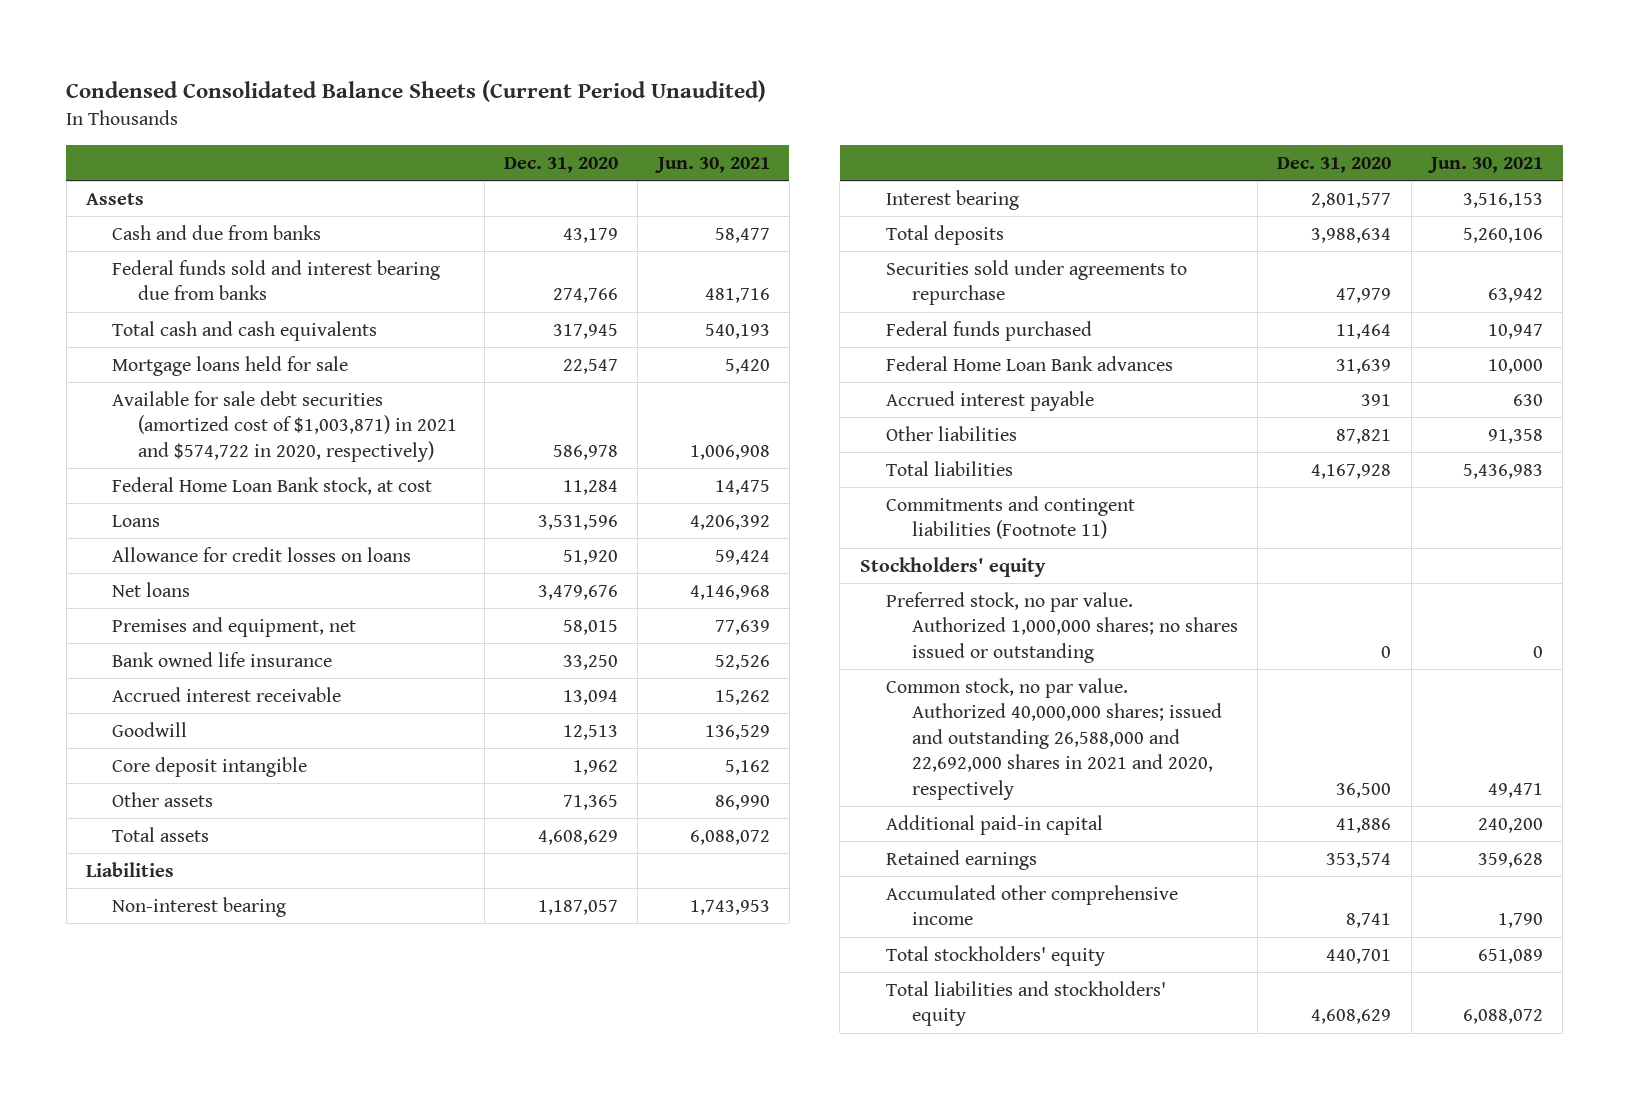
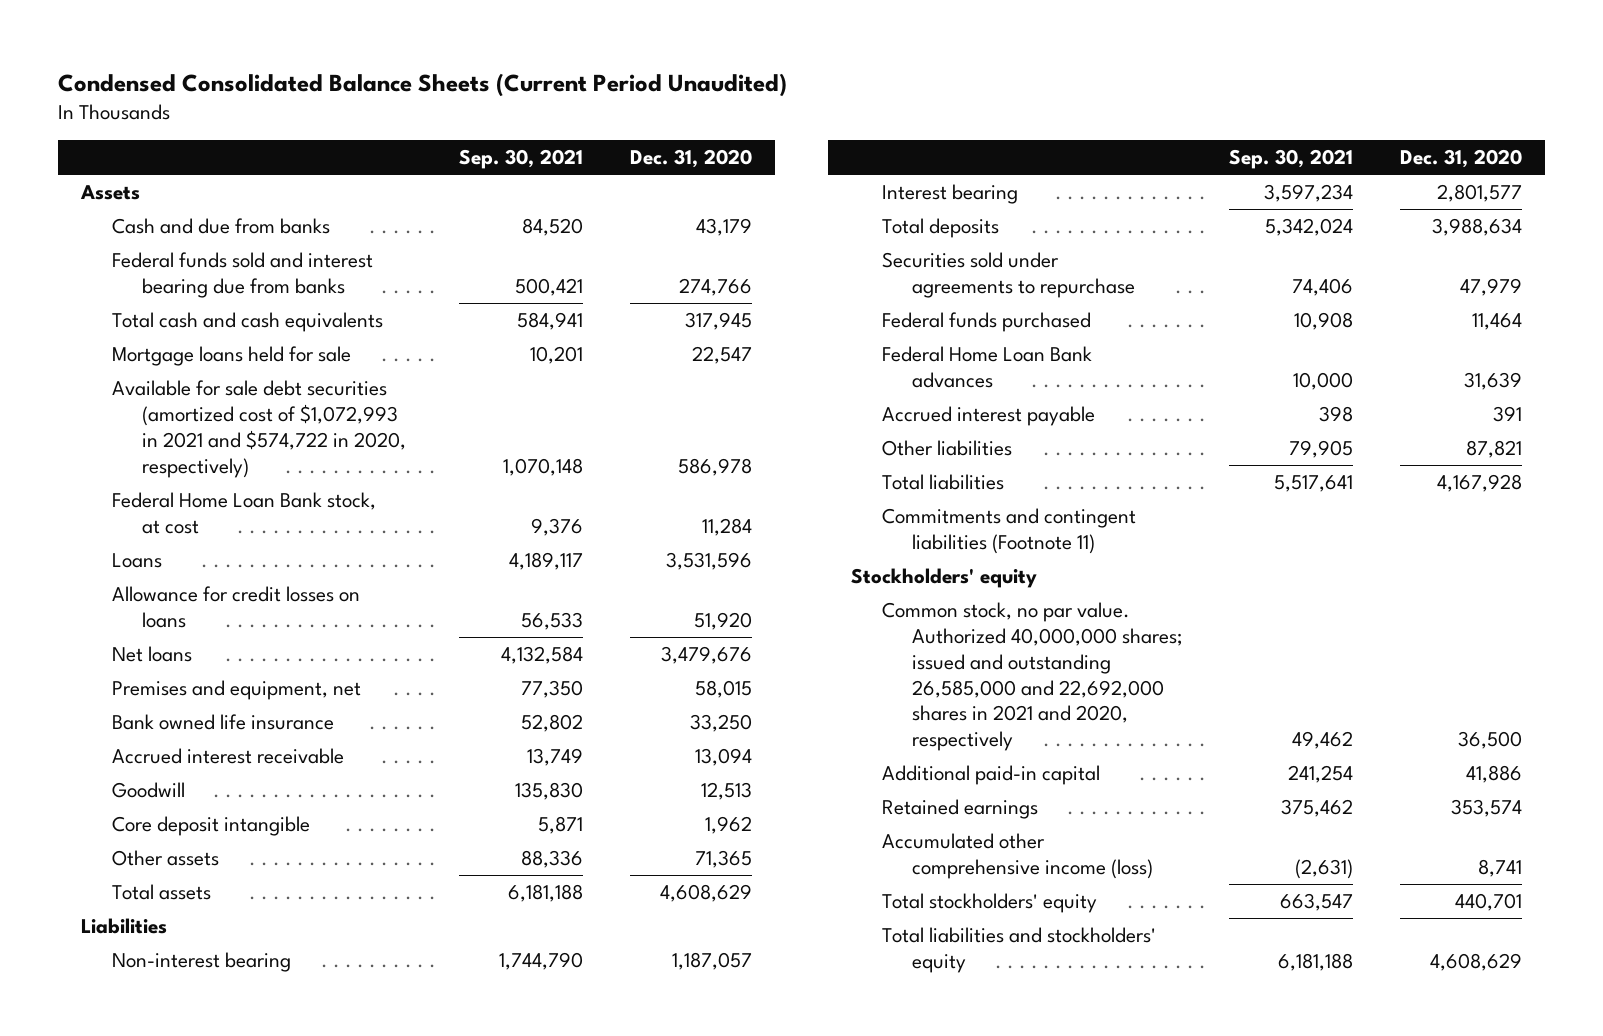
[654,156,770,173] Jun. 30, 2021 -> none
none -> [459,149,584,170] Sep. 30, 2021
[112,390,458,462] Available for sale debt securities (amortized cost of $1,003,871) in 2021 and $574,722 in 2020, respectively) -> [111,380,406,478] Available for sale debt securities (amortized cost of $1,072,993 in 2021 and $574,722 in 2020, respectively)
[885,591,1238,663] Preferred stock, no par value. Authorized 1,000,000 shares; no shares issued or outstanding -> none
[885,677,1222,800] Common stock, no par value. Authorized 40,000,000 shares; issued and outstanding 26,588,000 and 22,692,000 shares in 2021 and 2020, respectively -> [881,602,1183,752] Common stock, no par value. Authorized 40,000,000 shares; issued and outstanding 26,585,000 and 22,692,000 shares in 2021 and 2020, respectively
[885,884,1178,926] Accumulated other comprehensive income -> [881,833,1153,879] Accumulated other comprehensive income (loss)

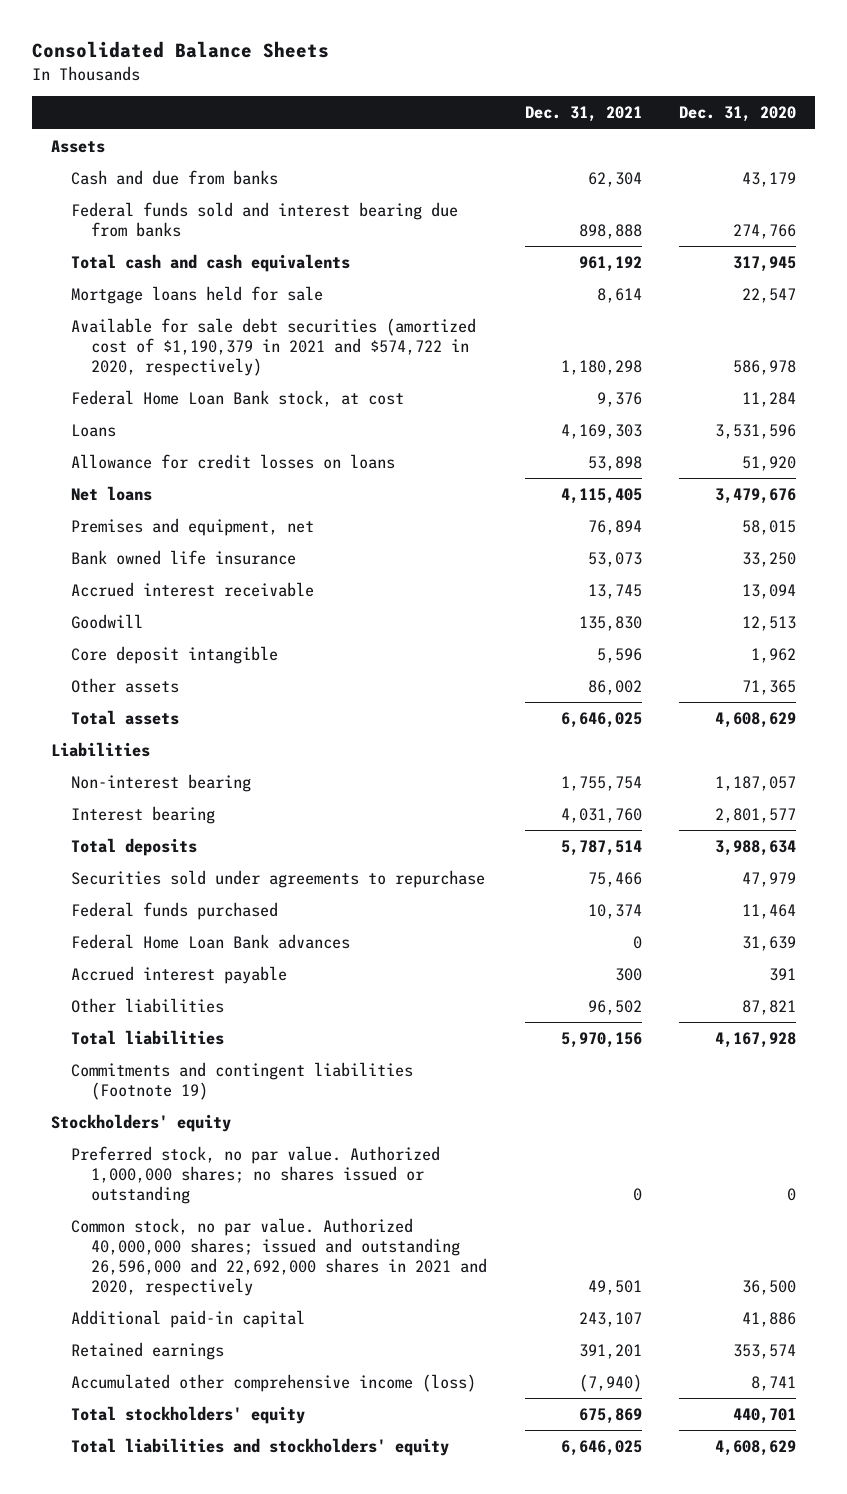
[57,72,787,97] Condensed Consolidated Balance Sheets (Current Period Unaudited) -> [31,41,329,59] Consolidated Balance Sheets
[459,149,584,170] Sep. 30, 2021 -> none
none -> [524,106,642,123] Dec. 31, 2021
[111,380,406,478] Available for sale debt securities (amortized cost of $1,072,993 in 2021 and $574,722 in 2020, respectively) -> [70,318,476,376] Available for sale debt securities (amortized cost of $1,190,379 in 2021 and $574,722 in 2020, respectively)
[881,508,1136,554] Commitments and contingent liabilities (Footnote 11) -> [70,1062,413,1100] Commitments and contingent liabilities (Footnote 19)
none -> [70,1146,440,1204] Preferred stock, no par value. Authorized 1,000,000 shares; no shares issued or outstanding
[881,602,1183,752] Common stock, no par value. Authorized 40,000,000 shares; issued and outstanding 26,585,000 and 22,692,000 shares in 2021 and 2020, respectively -> [70,1218,488,1296] Common stock, no par value. Authorized 40,000,000 shares; issued and outstanding 26,596,000 and 22,692,000 shares in 2021 and 2020, respectively

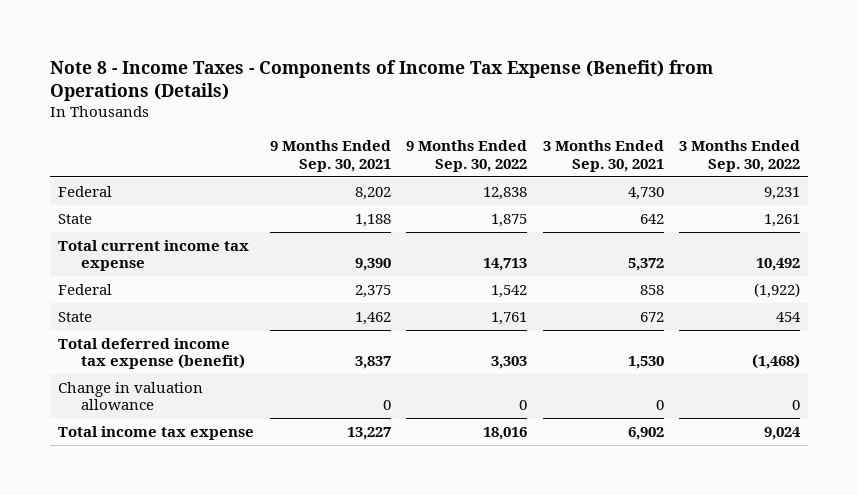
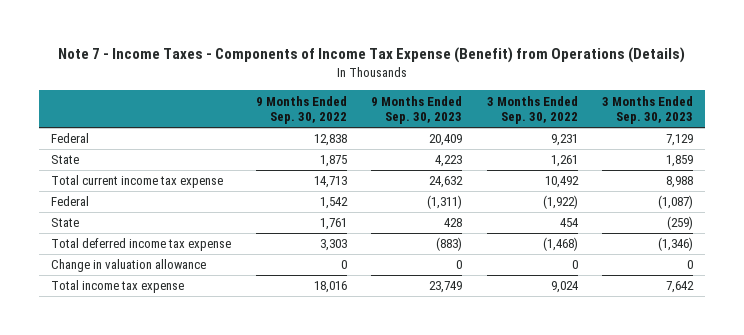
[50,59,714,102] Note 8 - Income Taxes - Components of Income Tax Expense (Benefit) from Operations (Details) -> [58,47,686,64] Note 7 - Income Taxes - Components of Income Tax Expense (Benefit) from Operations (Details)
[269,140,391,172] 9 Months Ended Sep. 30, 2021 -> none
[542,140,664,172] 3 Months Ended Sep. 30, 2021 -> none
none -> [371,95,463,125] 9 Months Ended Sep. 30, 2023
none -> [602,95,694,125] 3 Months Ended Sep. 30, 2023
[58,337,245,370] Total deferred income tax expense (benefit) -> [51,238,232,252] Total deferred income tax expense

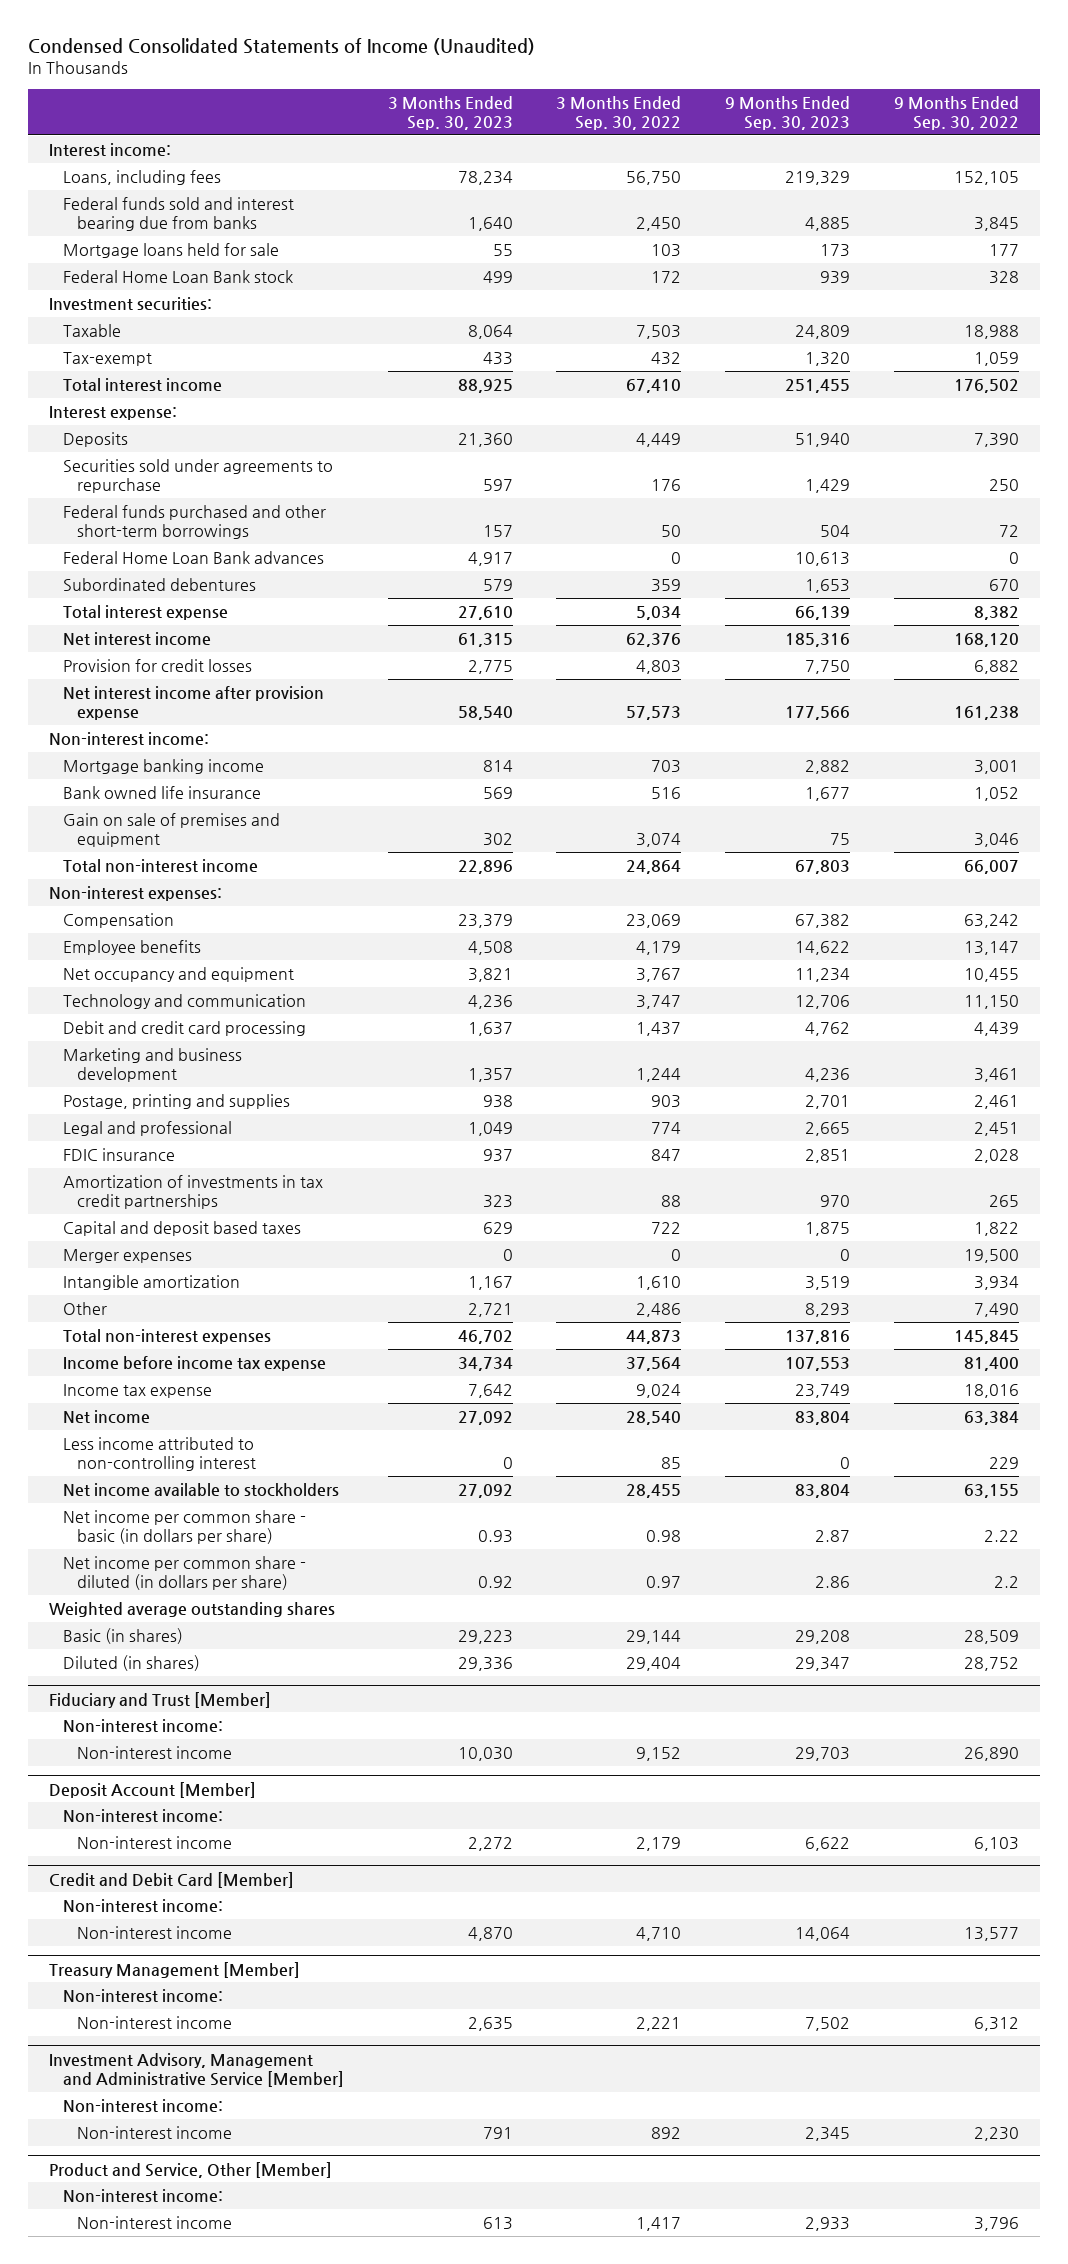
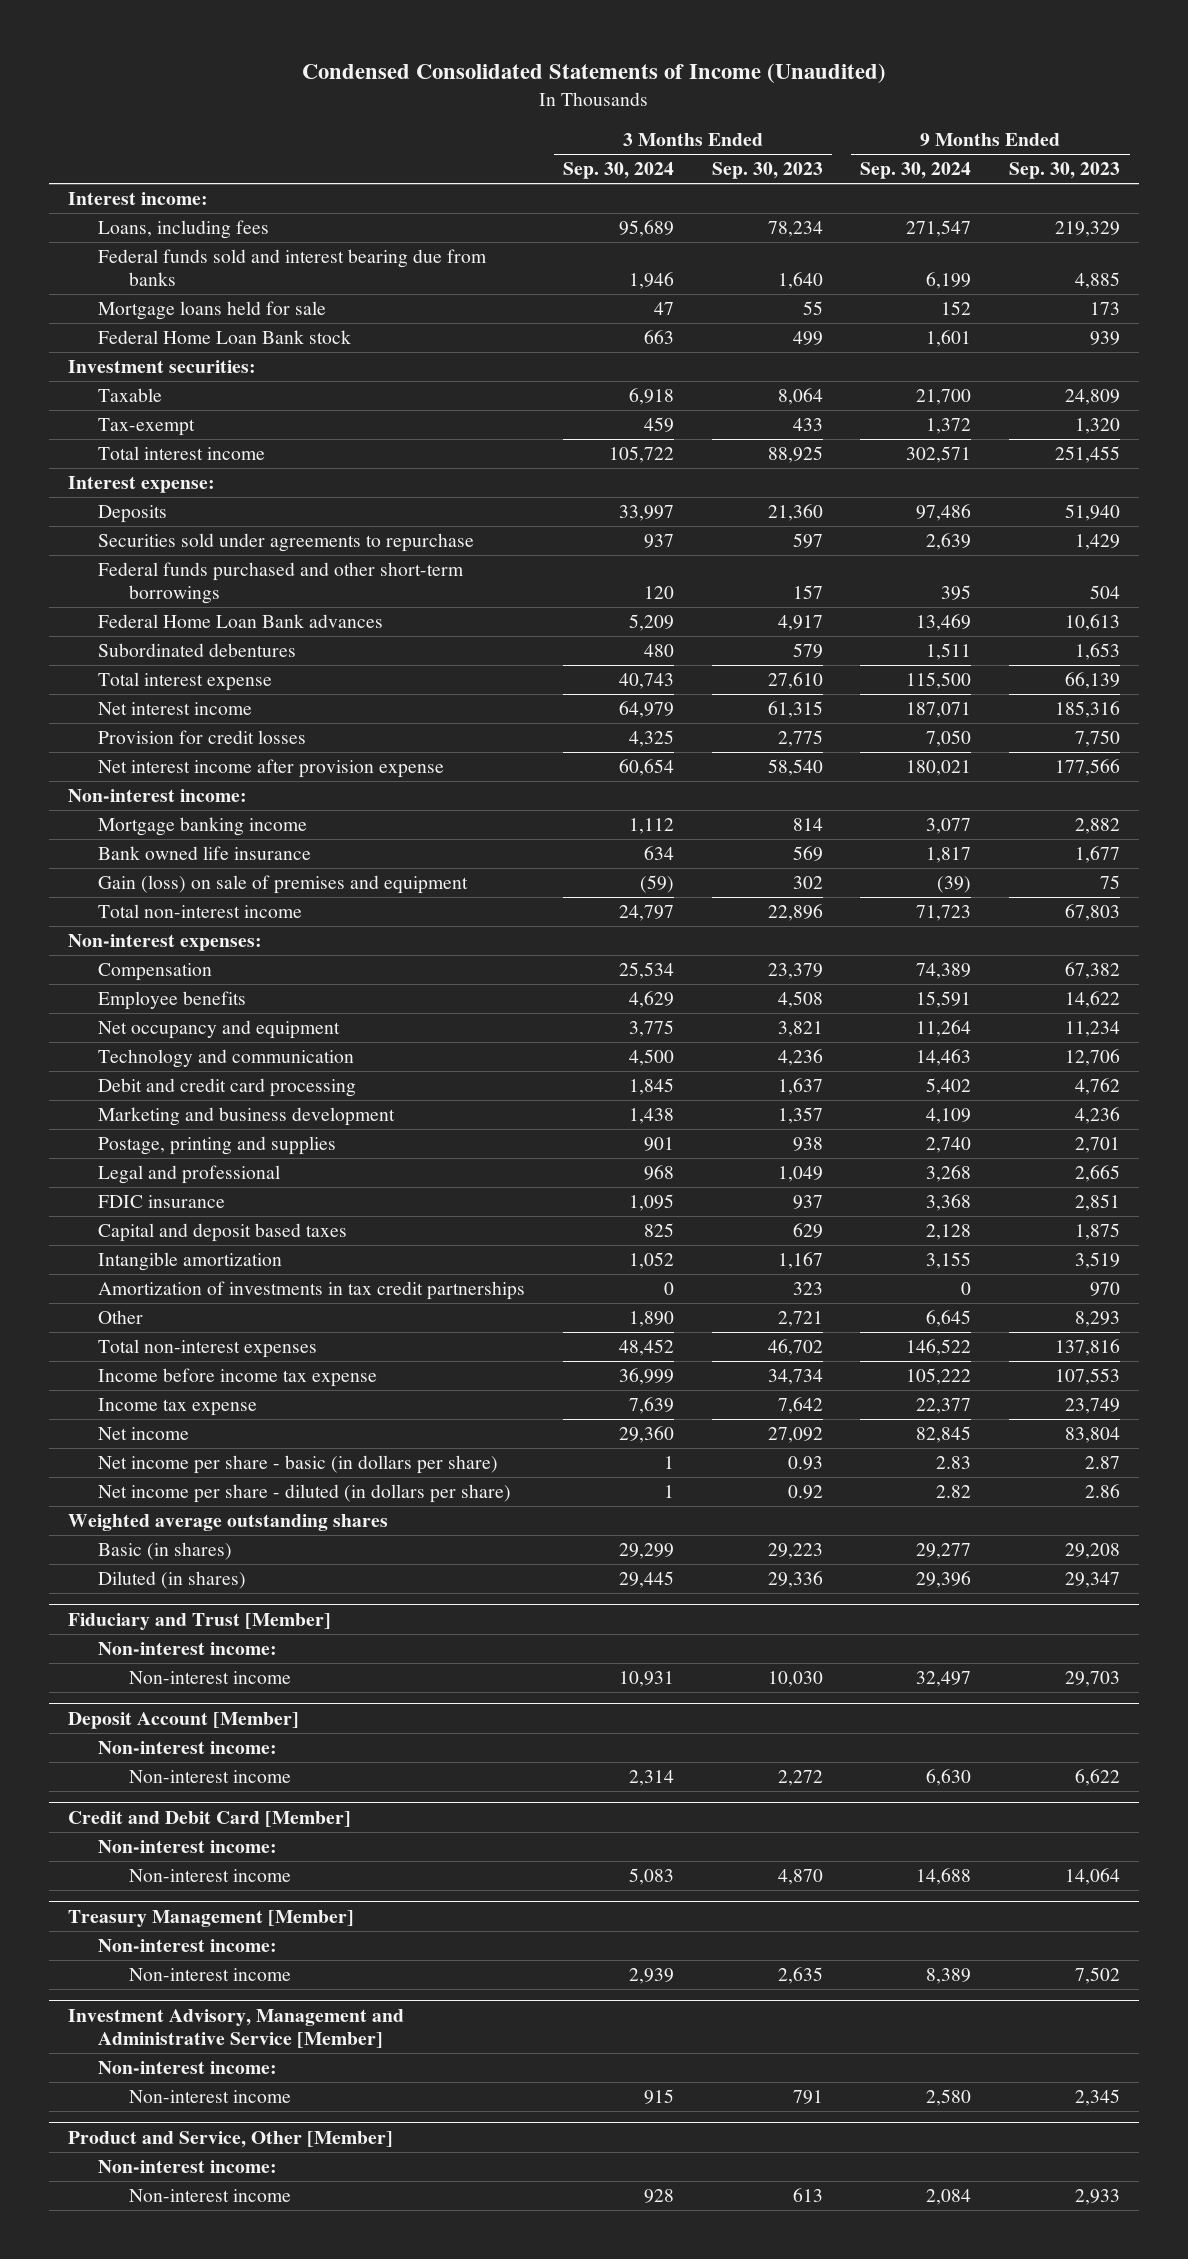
[556,95,682,131] 3 Months Ended Sep. 30, 2022 -> none
[893,95,1019,131] 9 Months Ended Sep. 30, 2022 -> none
none -> [562,162,674,180] Sep. 30, 2024
none -> [860,162,972,180] Sep. 30, 2024
[63,812,281,848] Gain on sale of premises and equipment -> [98,874,469,894] Gain (loss) on sale of premises and equipment
[63,1248,193,1263] Merger expenses -> none
[63,1174,324,1210] Amortization of investments in tax credit partnerships -> [98,1280,526,1300] Amortization of investments in tax credit partnerships
[63,1436,257,1472] Less income attributed to non-controlling interest -> none
[63,1482,340,1497] Net income available to stockholders -> none
[63,1509,307,1545] Net income per common share - basic (in dollars per share) -> [98,1454,499,1474] Net income per share - basic (in dollars per share)
[63,1555,307,1591] Net income per common share - diluted (in dollars per share) -> [98,1483,512,1503] Net income per share - diluted (in dollars per share)

